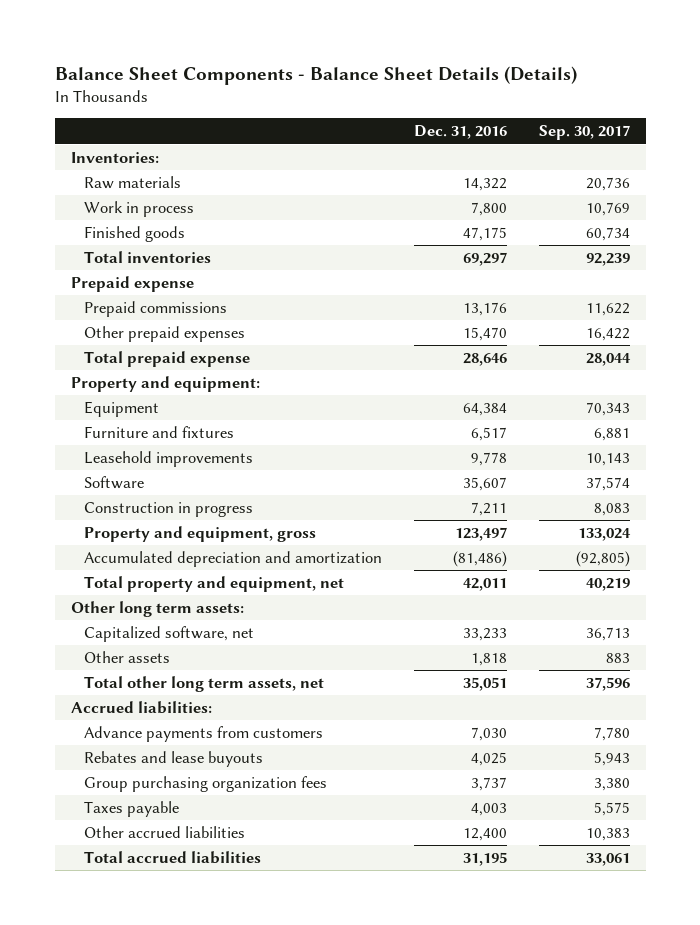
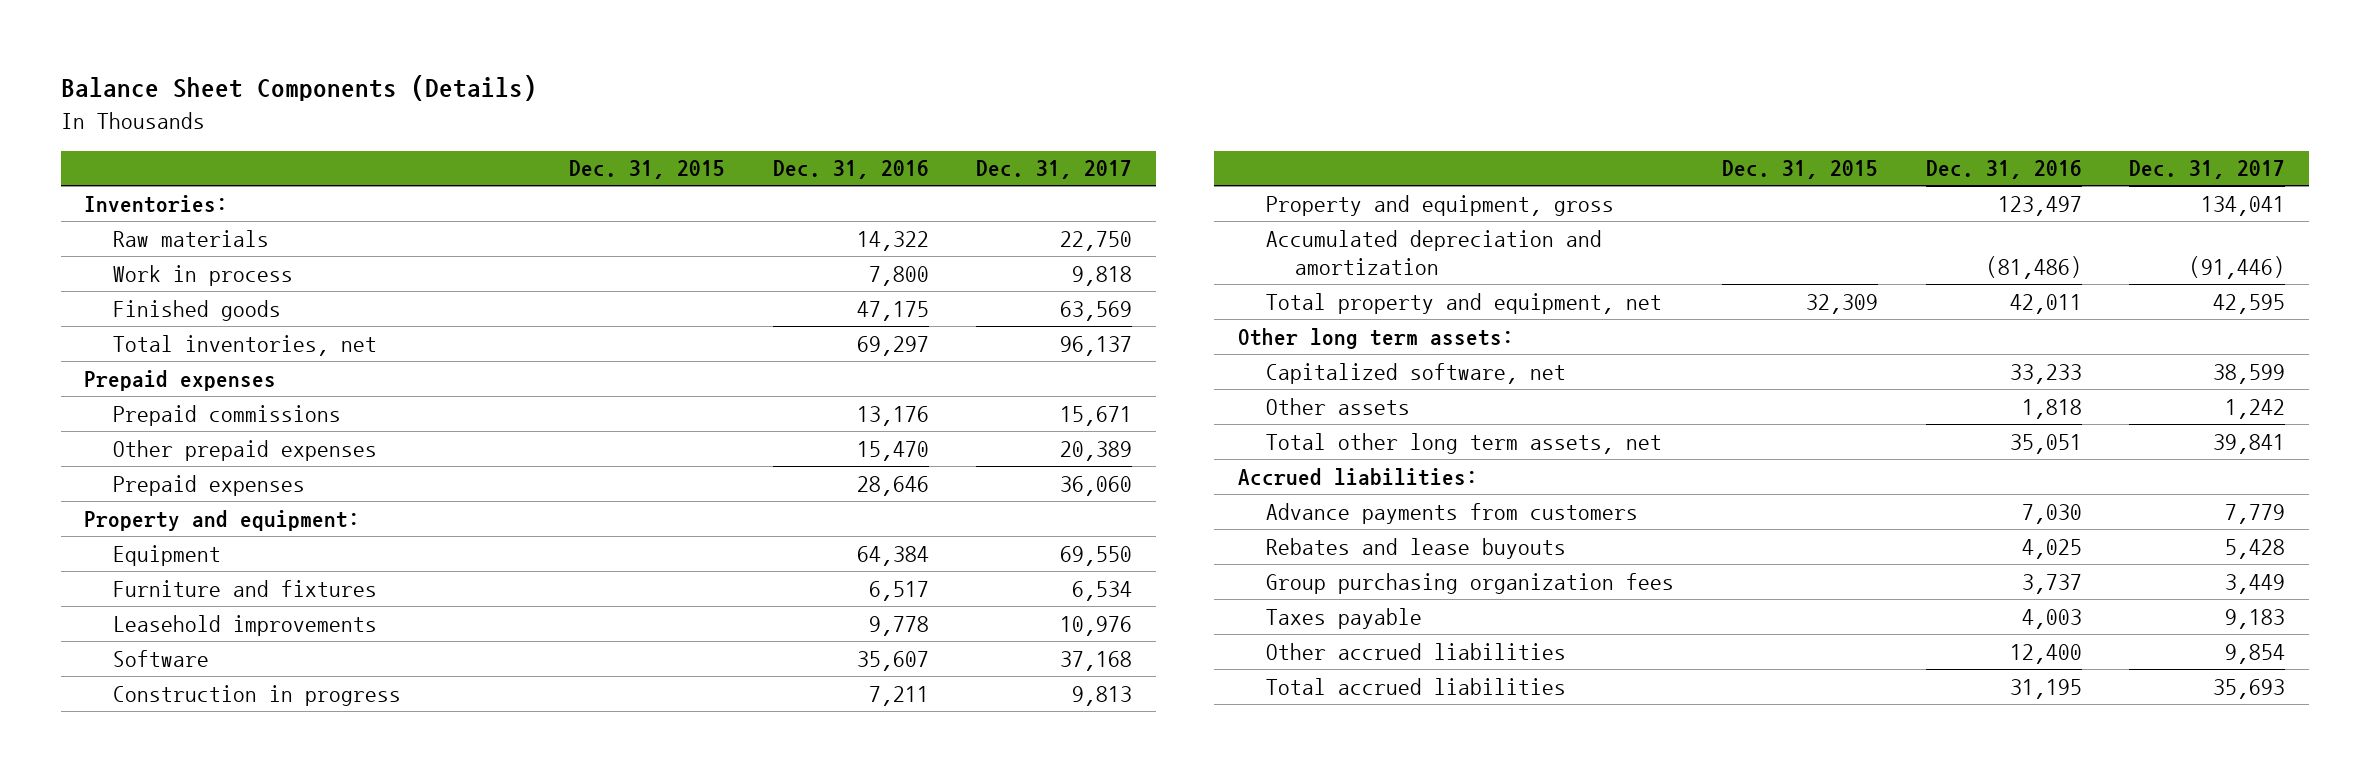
[54,66,577,86] Balance Sheet Components - Balance Sheet Details (Details) -> [60,75,537,102] Balance Sheet Components (Details)
[538,125,630,141] Sep. 30, 2017 -> none
none -> [568,160,725,180] Dec. 31, 2015
none -> [976,160,1133,180] Dec. 31, 2017
[83,250,211,263] Total inventories -> [113,334,378,356] Total inventories, net
[70,275,194,292] Prepaid expense -> [84,369,277,391] Prepaid expenses
[83,350,250,367] Total prepaid expense -> [113,474,306,496] Prepaid expenses

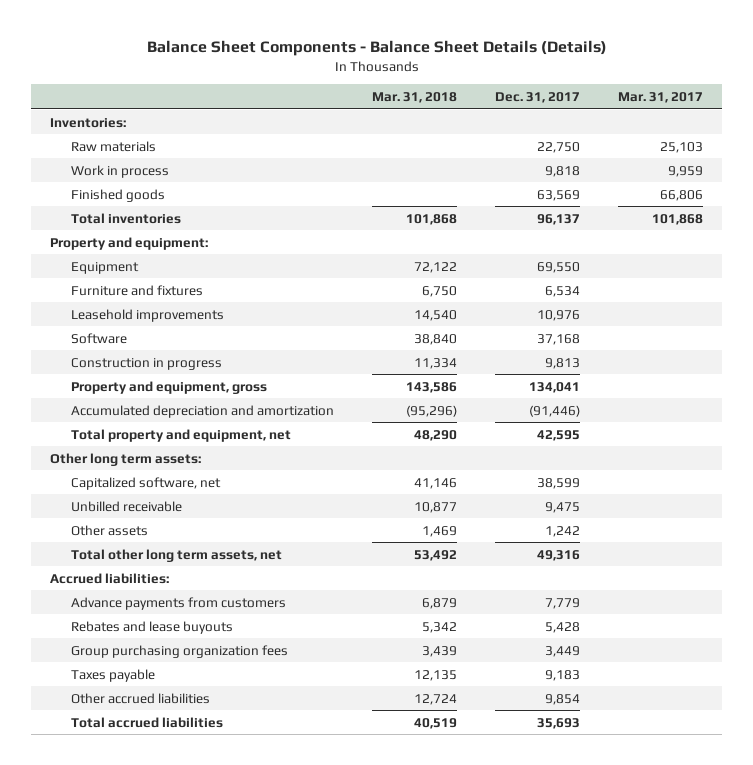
[60,75,537,102] Balance Sheet Components (Details) -> [146,40,607,57] Balance Sheet Components - Balance Sheet Details (Details)
[568,160,725,180] Dec. 31, 2015 -> none
[772,160,929,180] Dec. 31, 2016 -> none
none -> [372,91,458,103] Mar. 31, 2018
none -> [618,91,704,103] Mar. 31, 2017
[84,369,277,391] Prepaid expenses -> none
[113,404,342,426] Prepaid commissions -> none
[113,439,378,461] Other prepaid expenses -> none
[113,474,306,496] Prepaid expenses -> none
[113,334,378,356] Total inventories, net -> [70,212,181,224] Total inventories
none -> [70,500,182,512] Unbilled receivable
[2213,433,2286,454] 39,841 -> [537,549,581,561] 49,316

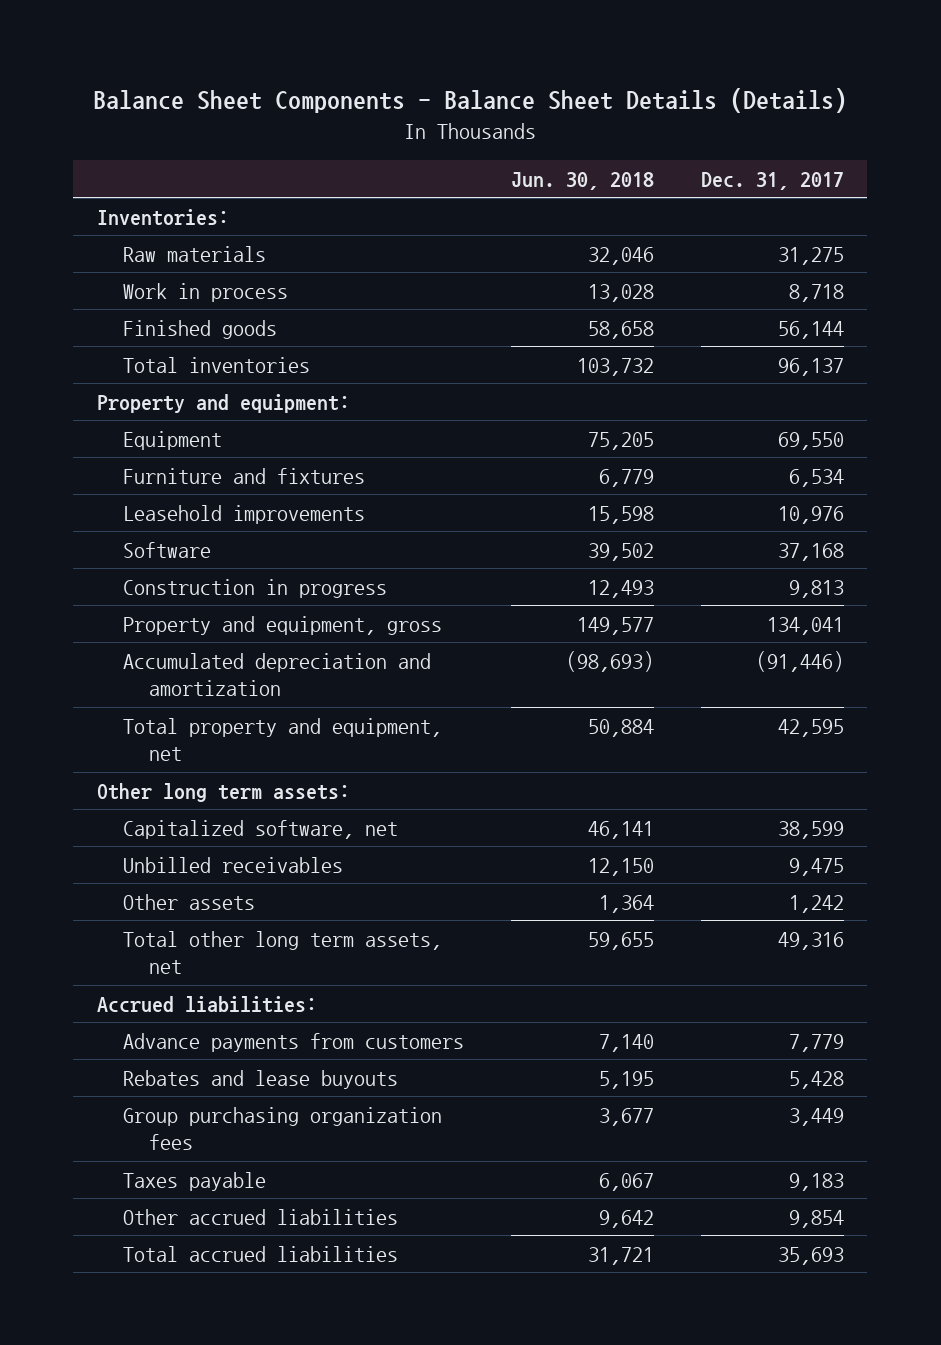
[372,91,458,103] Mar. 31, 2018 -> none
[618,91,704,103] Mar. 31, 2017 -> none
none -> [510,171,654,190] Jun. 30, 2018
[537,141,581,153] 22,750 -> [777,246,844,265] 31,275
[545,165,581,177] 9,818 -> [788,283,844,302] 8,718
[537,189,581,201] 63,569 -> [777,320,844,339] 56,144
[70,500,182,512] Unbilled receivable -> [122,856,343,873] Unbilled receivables

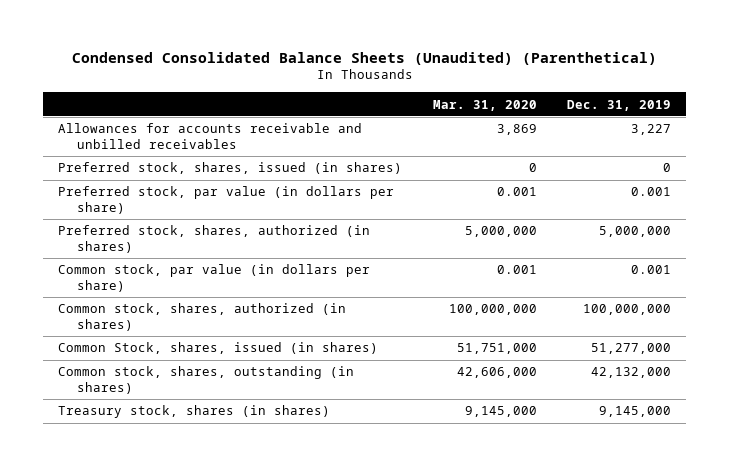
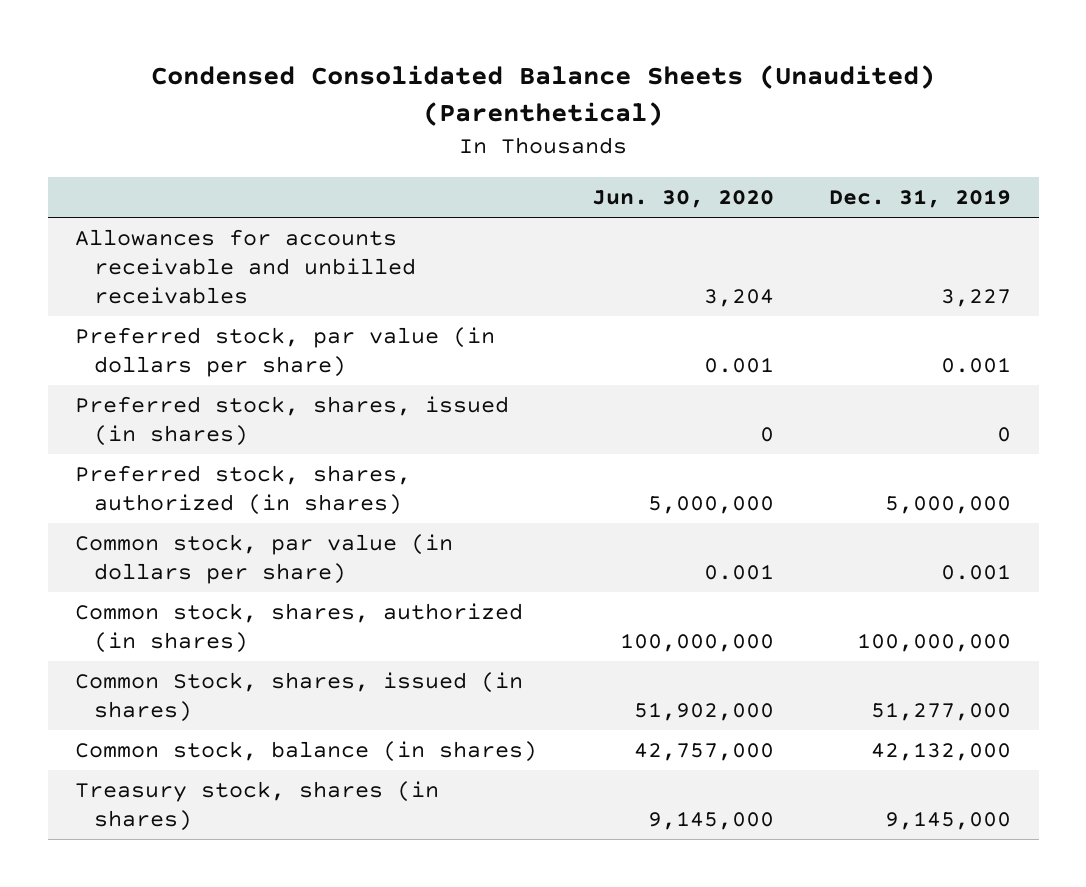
[432,99,537,111] Mar. 31, 2020 -> none
none -> [592,189,775,208] Jun. 30, 2020
[58,162,403,175] Preferred stock, shares, issued (in shares) -> [75,396,510,446] Preferred stock, shares, issued (in shares)
[58,366,355,394] Common stock, shares, outstanding (in shares) -> [75,741,538,763] Common stock, balance (in shares)

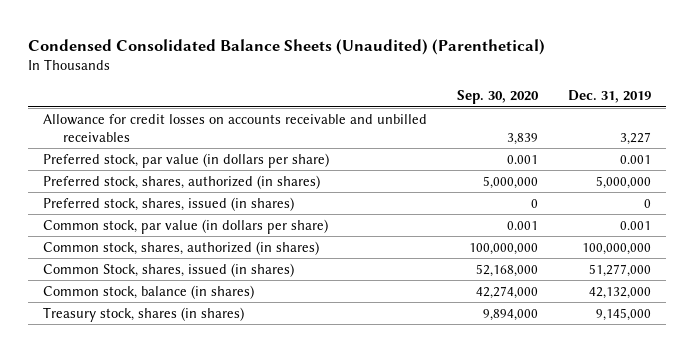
[592,189,775,208] Jun. 30, 2020 -> none
none -> [457,90,540,105] Sep. 30, 2020
[75,229,417,304] Allowances for accounts receivable and unbilled receivables -> [43,113,428,142] Allowance for credit losses on accounts receivable and unbilled receivables
[75,396,510,446] Preferred stock, shares, issued (in shares) -> [43,196,295,211] Preferred stock, shares, issued (in shares)

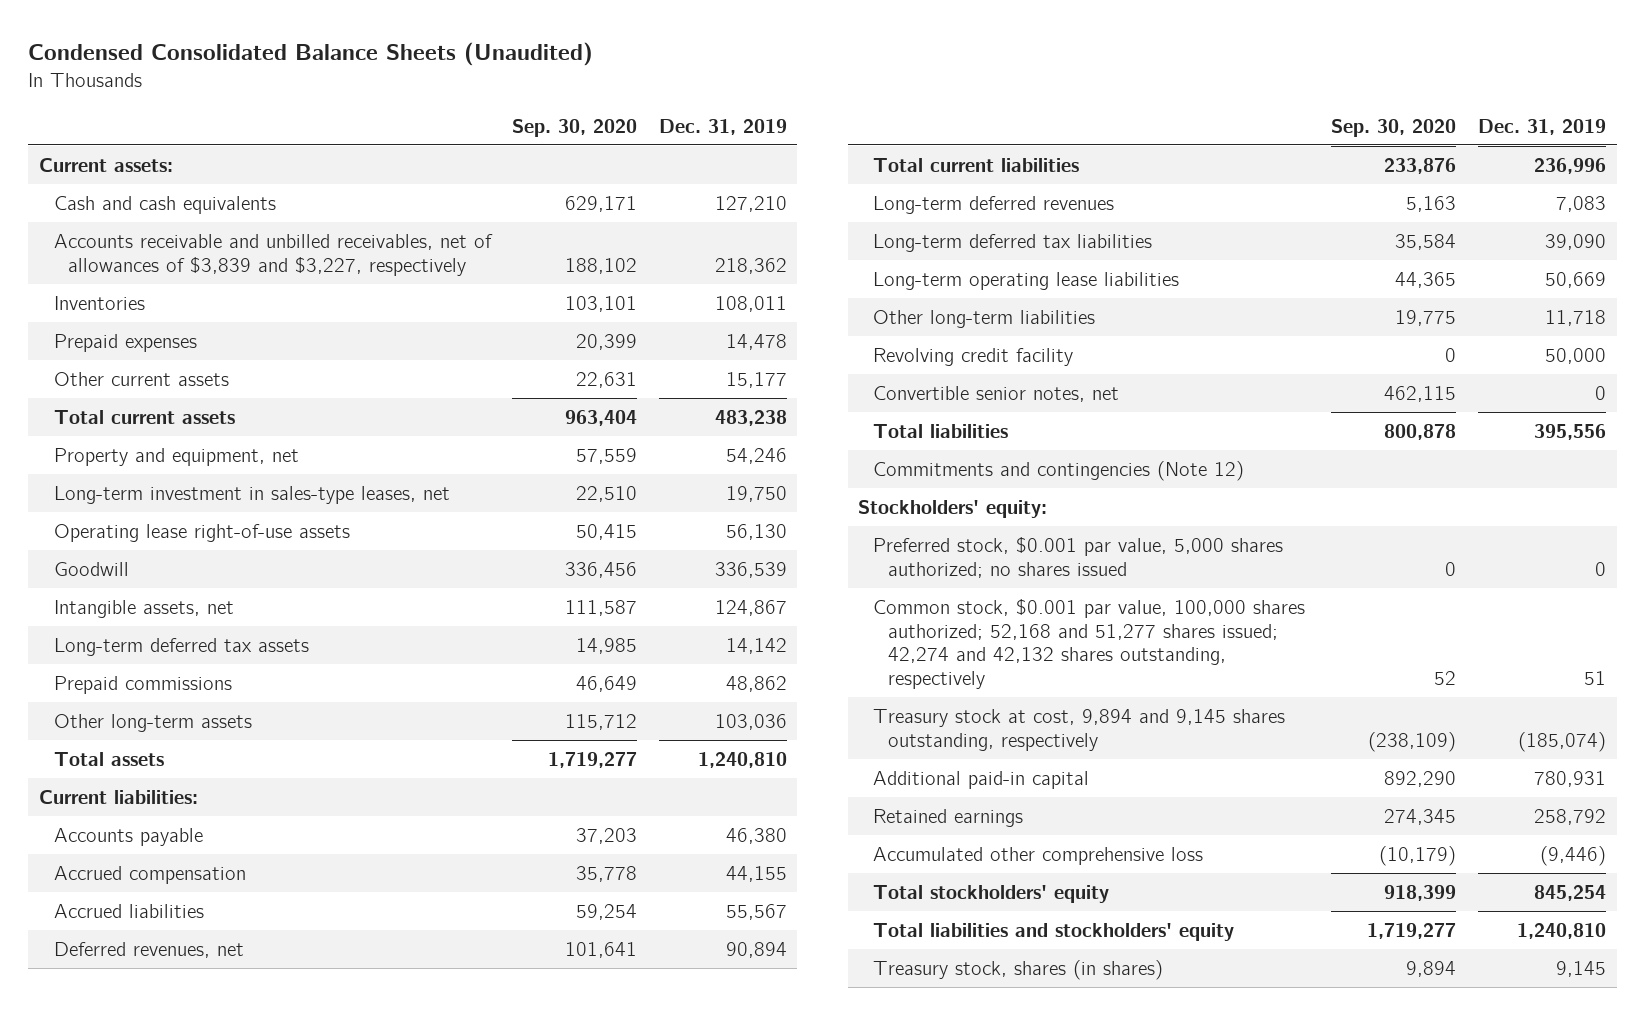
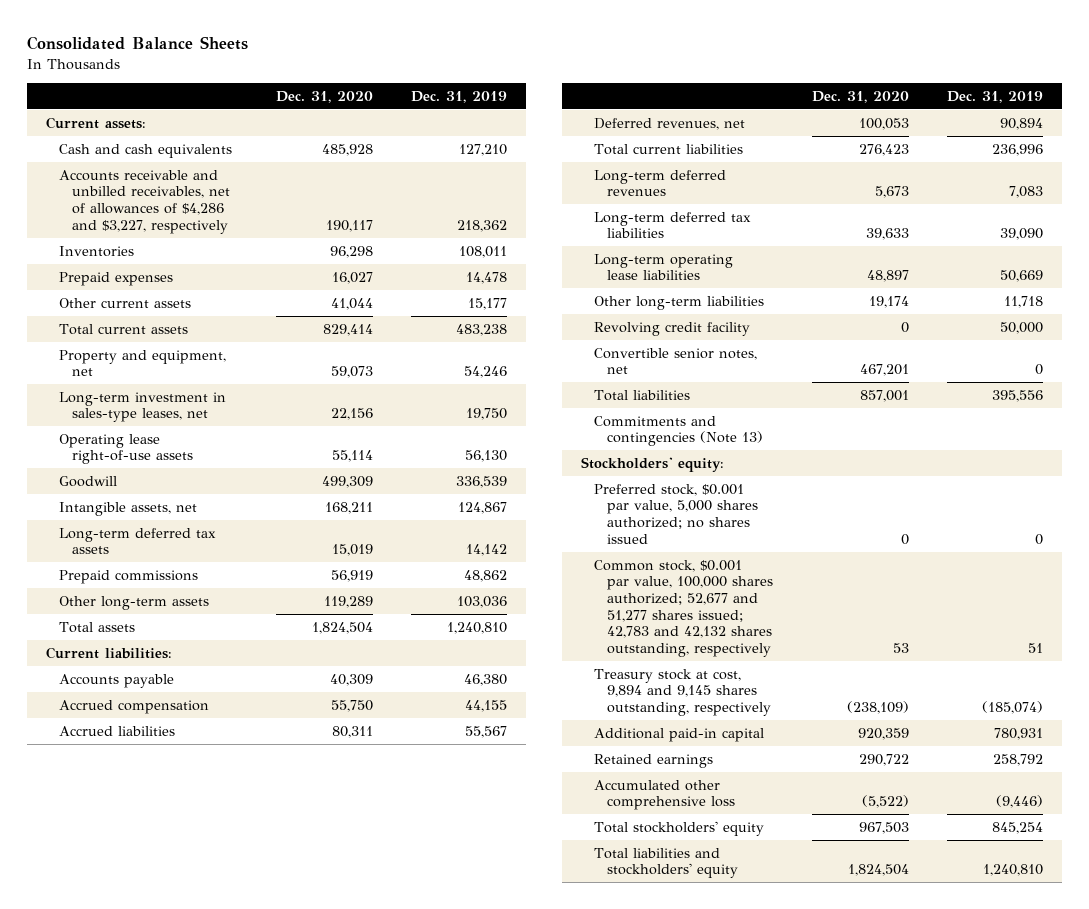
[28,41,594,66] Condensed Consolidated Balance Sheets (Unaudited) -> [26,36,248,51] Consolidated Balance Sheets
[512,118,638,137] Sep. 30, 2020 -> none
none -> [276,90,374,103] Dec. 31, 2020
[53,233,493,276] Accounts receivable and unbilled receivables, net of allowances of $3,839 and $3,227, respectively -> [58,169,231,234] Accounts receivable and unbilled receivables, net of allowances of $4,286 and $3,227, respectively
[873,460,1245,481] Commitments and contingencies (Note 12) -> [594,415,764,447] Commitments and contingencies (Note 13)
[873,598,1306,689] Common stock, $0.001 par value, 100,000 shares authorized; 52,168 and 51,277 shares issued; 42,274 and 42,132 shares outstanding, respectively -> [594,559,774,657] Common stock, $0.001 par value, 100,000 shares authorized; 52,677 and 51,277 shares issued; 42,783 and 42,132 shares outstanding, respectively
[873,959,1164,980] Treasury stock, shares (in shares) -> none

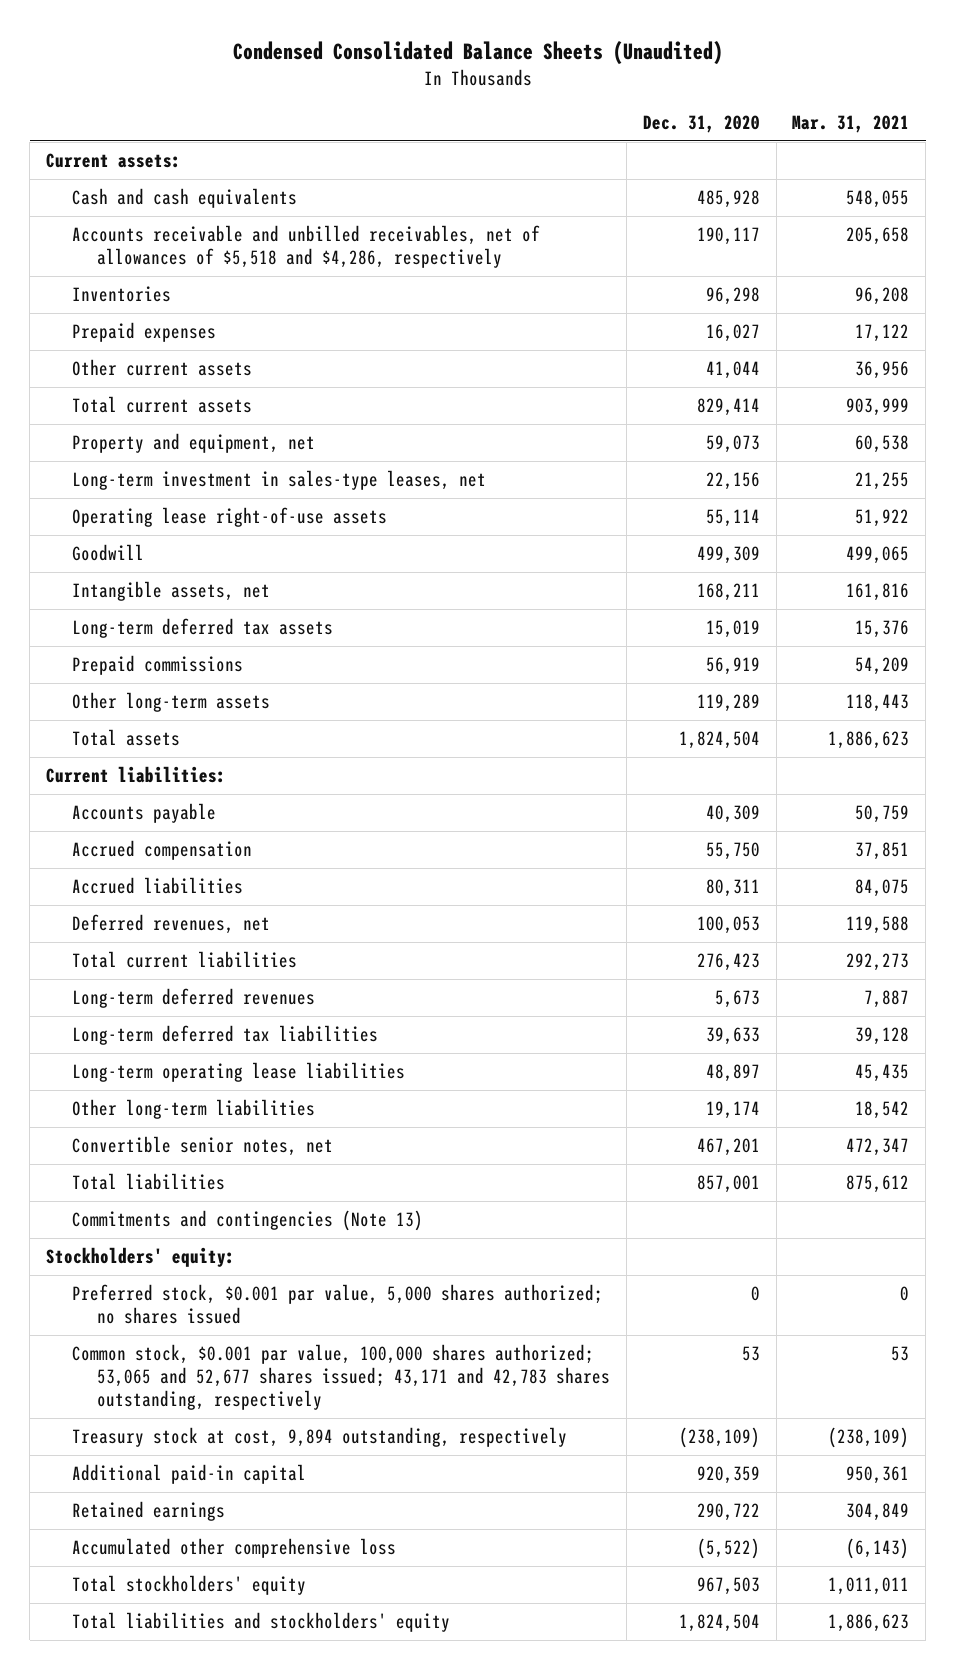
[26,36,248,51] Consolidated Balance Sheets -> [232,41,723,66] Condensed Consolidated Balance Sheets (Unaudited)
[411,90,508,103] Dec. 31, 2019 -> none
none -> [792,115,910,134] Mar. 31, 2021
[58,169,231,234] Accounts receivable and unbilled receivables, net of allowances of $4,286 and $3,227, respectively -> [71,224,540,268] Accounts receivable and unbilled receivables, net of allowances of $5,518 and $4,286, respectively
[594,321,751,336] Revolving credit facility -> none
[594,559,774,657] Common stock, $0.001 par value, 100,000 shares authorized; 52,677 and 51,277 shares issued; 42,783 and 42,132 shares outstanding, respectively -> [71,1343,611,1410] Common stock, $0.001 par value, 100,000 shares authorized; 53,065 and 52,677 shares issued; 43,171 and 42,783 shares outstanding, respectively
[594,668,772,717] Treasury stock at cost, 9,894 and 9,145 shares outstanding, respectively -> [71,1426,567,1447] Treasury stock at cost, 9,894 outstanding, respectively

